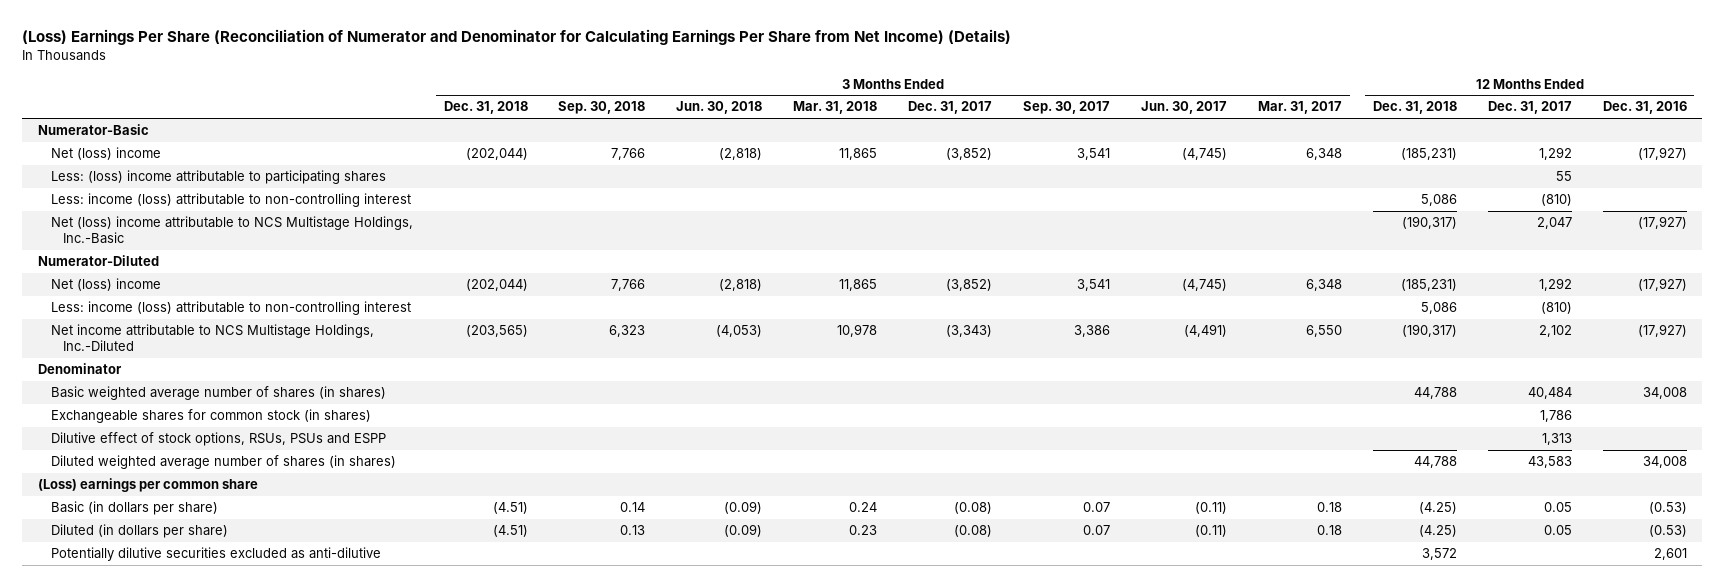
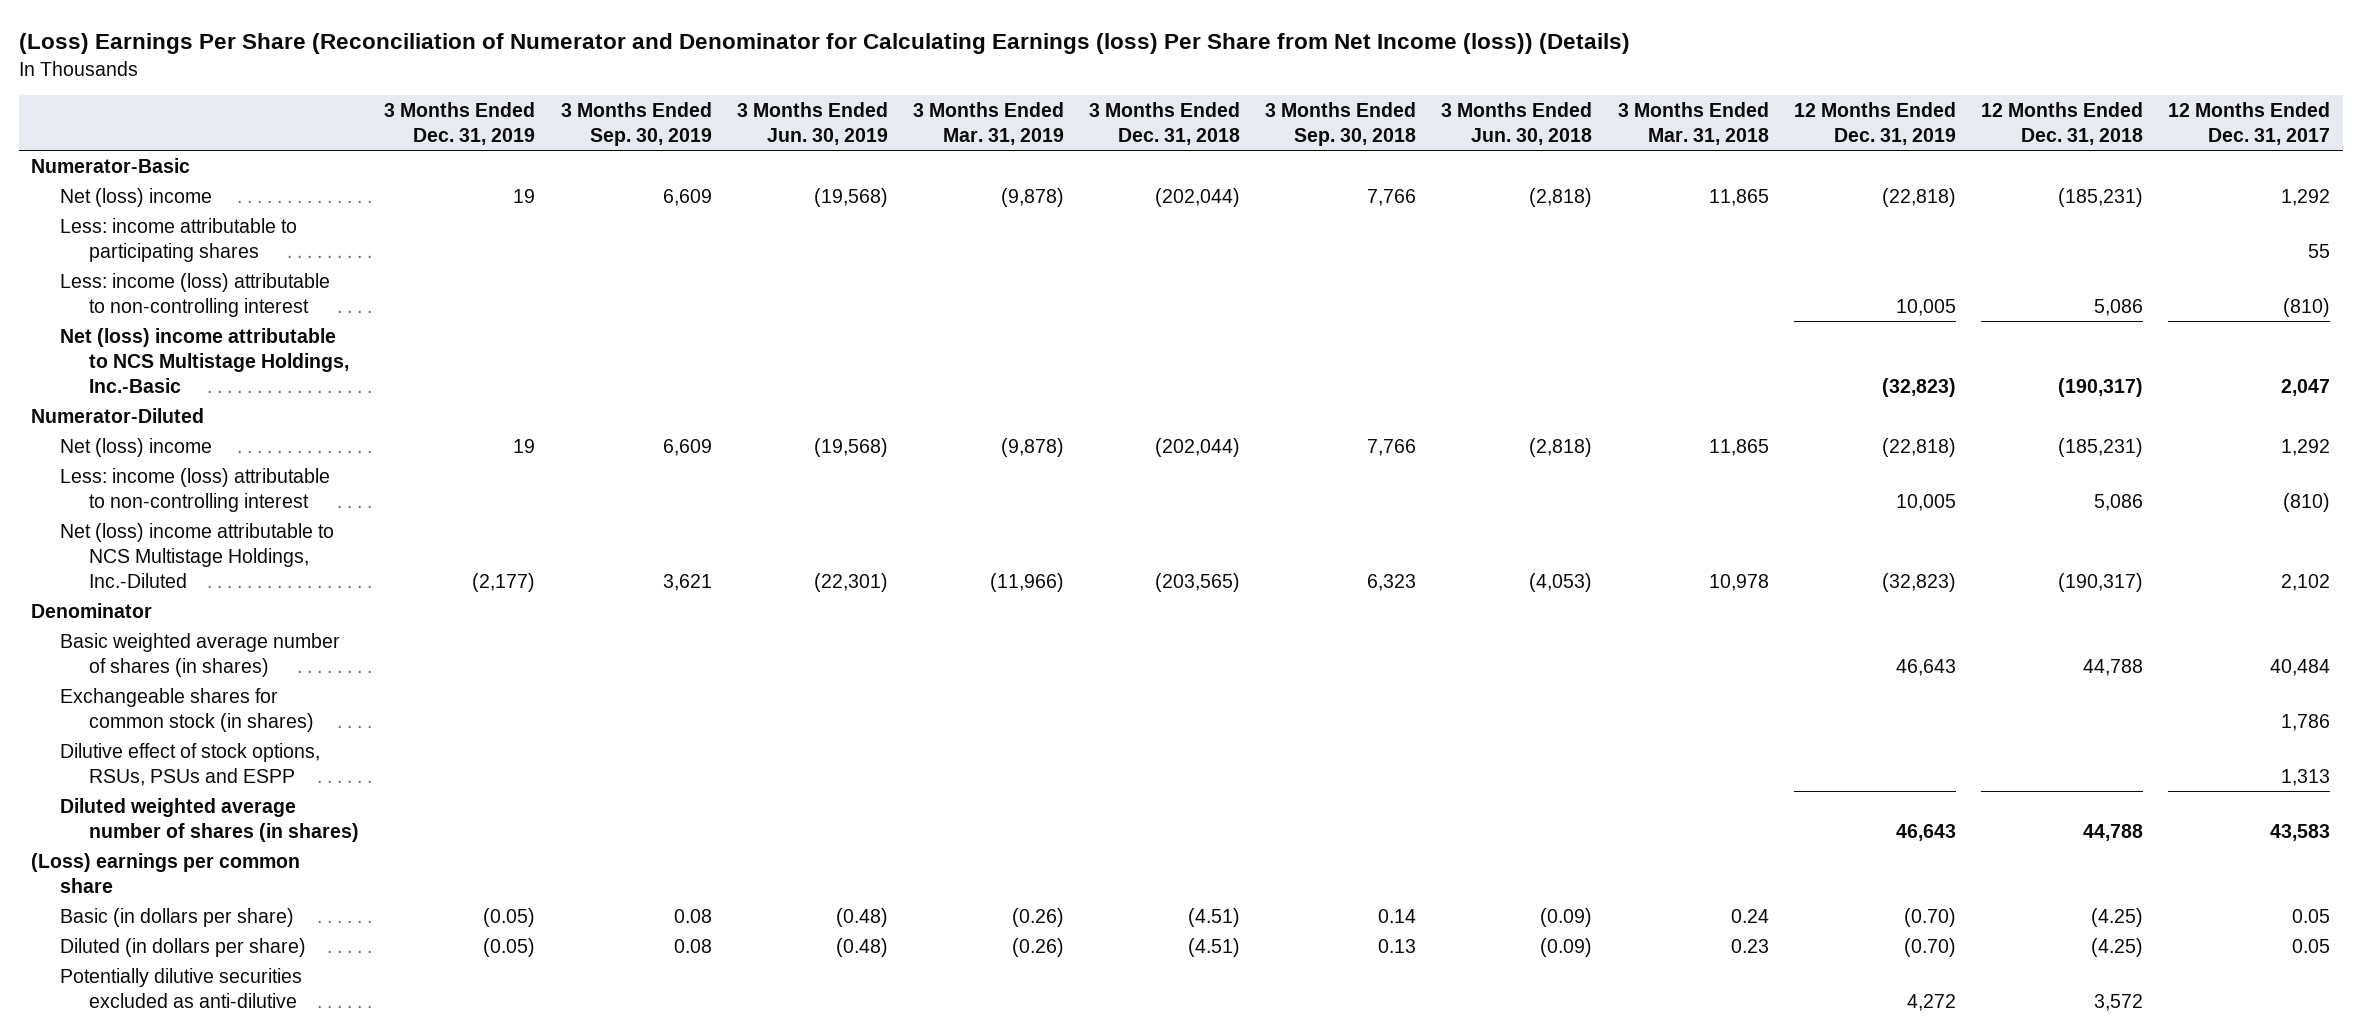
[22,29,1012,46] (Loss) Earnings Per Share (Reconciliation of Numerator and Denominator for Calculating Earnings Per Share from Net Income) (Details) -> [18,33,1630,55] (Loss) Earnings Per Share (Reconciliation of Numerator and Denominator for Calculating Earnings (loss) Per Share from Net Income (loss)) (Details)
[908,101,993,115] Dec. 31, 2017 -> none
[1023,101,1111,115] Sep. 30, 2017 -> none
[1141,101,1228,115] Jun. 30, 2017 -> none
[1257,101,1342,115] Mar. 31, 2017 -> none
[1602,101,1687,115] Dec. 31, 2016 -> none
none -> [384,102,536,146] 3 Months Ended Dec. 31, 2019
none -> [560,102,712,147] 3 Months Ended Sep. 30, 2019
none -> [736,102,888,146] 3 Months Ended Jun. 30, 2019
none -> [912,102,1064,146] 3 Months Ended Mar. 31, 2019
none -> [1793,102,1956,146] 12 Months Ended Dec. 31, 2019
[50,170,386,185] Less: (loss) income attributable to participating shares -> [60,217,298,262] Less: income attributable to participating shares
[50,324,374,352] Net income attributable to NCS Multistage Holdings, Inc.-Diluted -> [60,522,335,588] Net (loss) income attributable to NCS Multistage Holdings, Inc.-Diluted

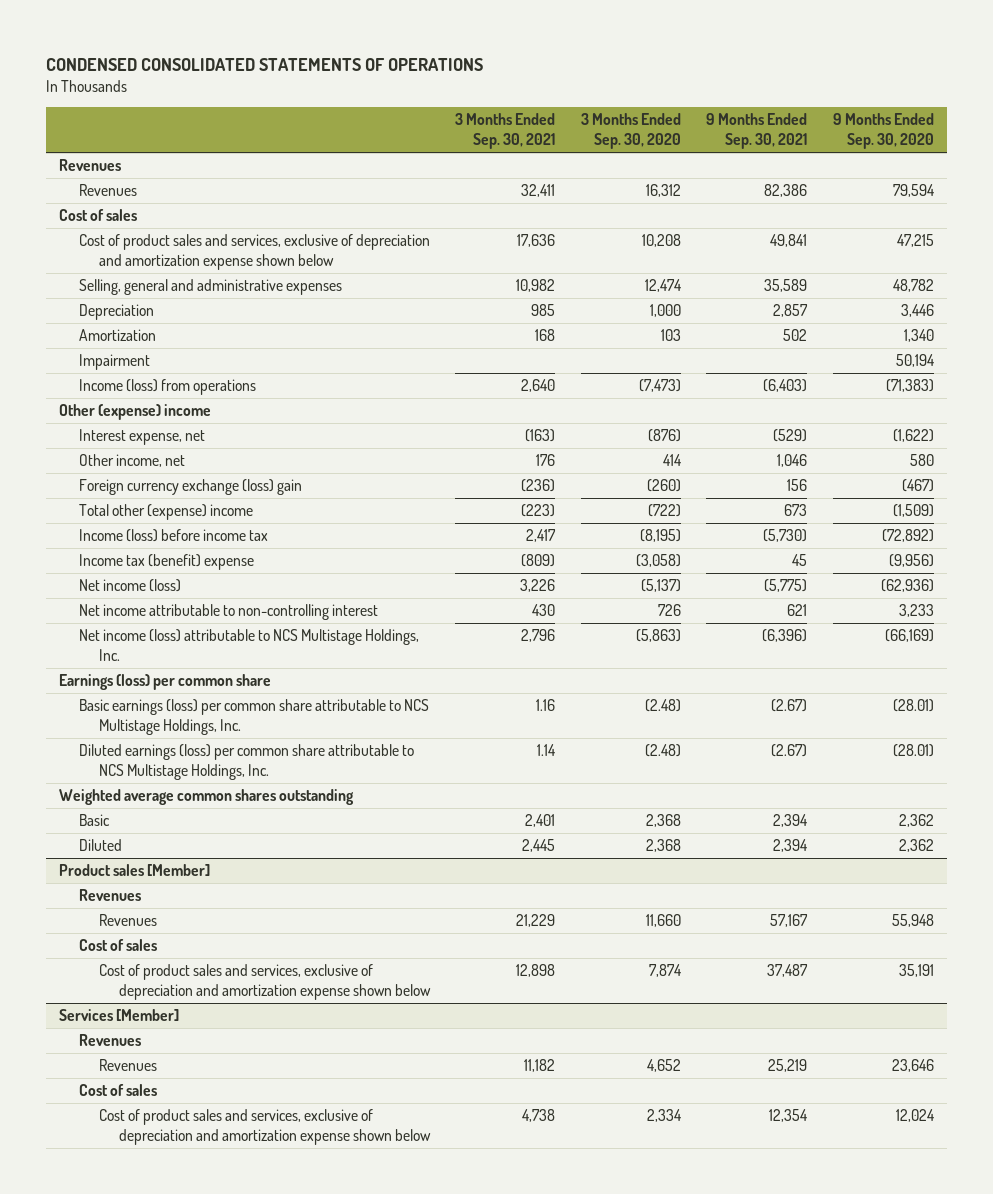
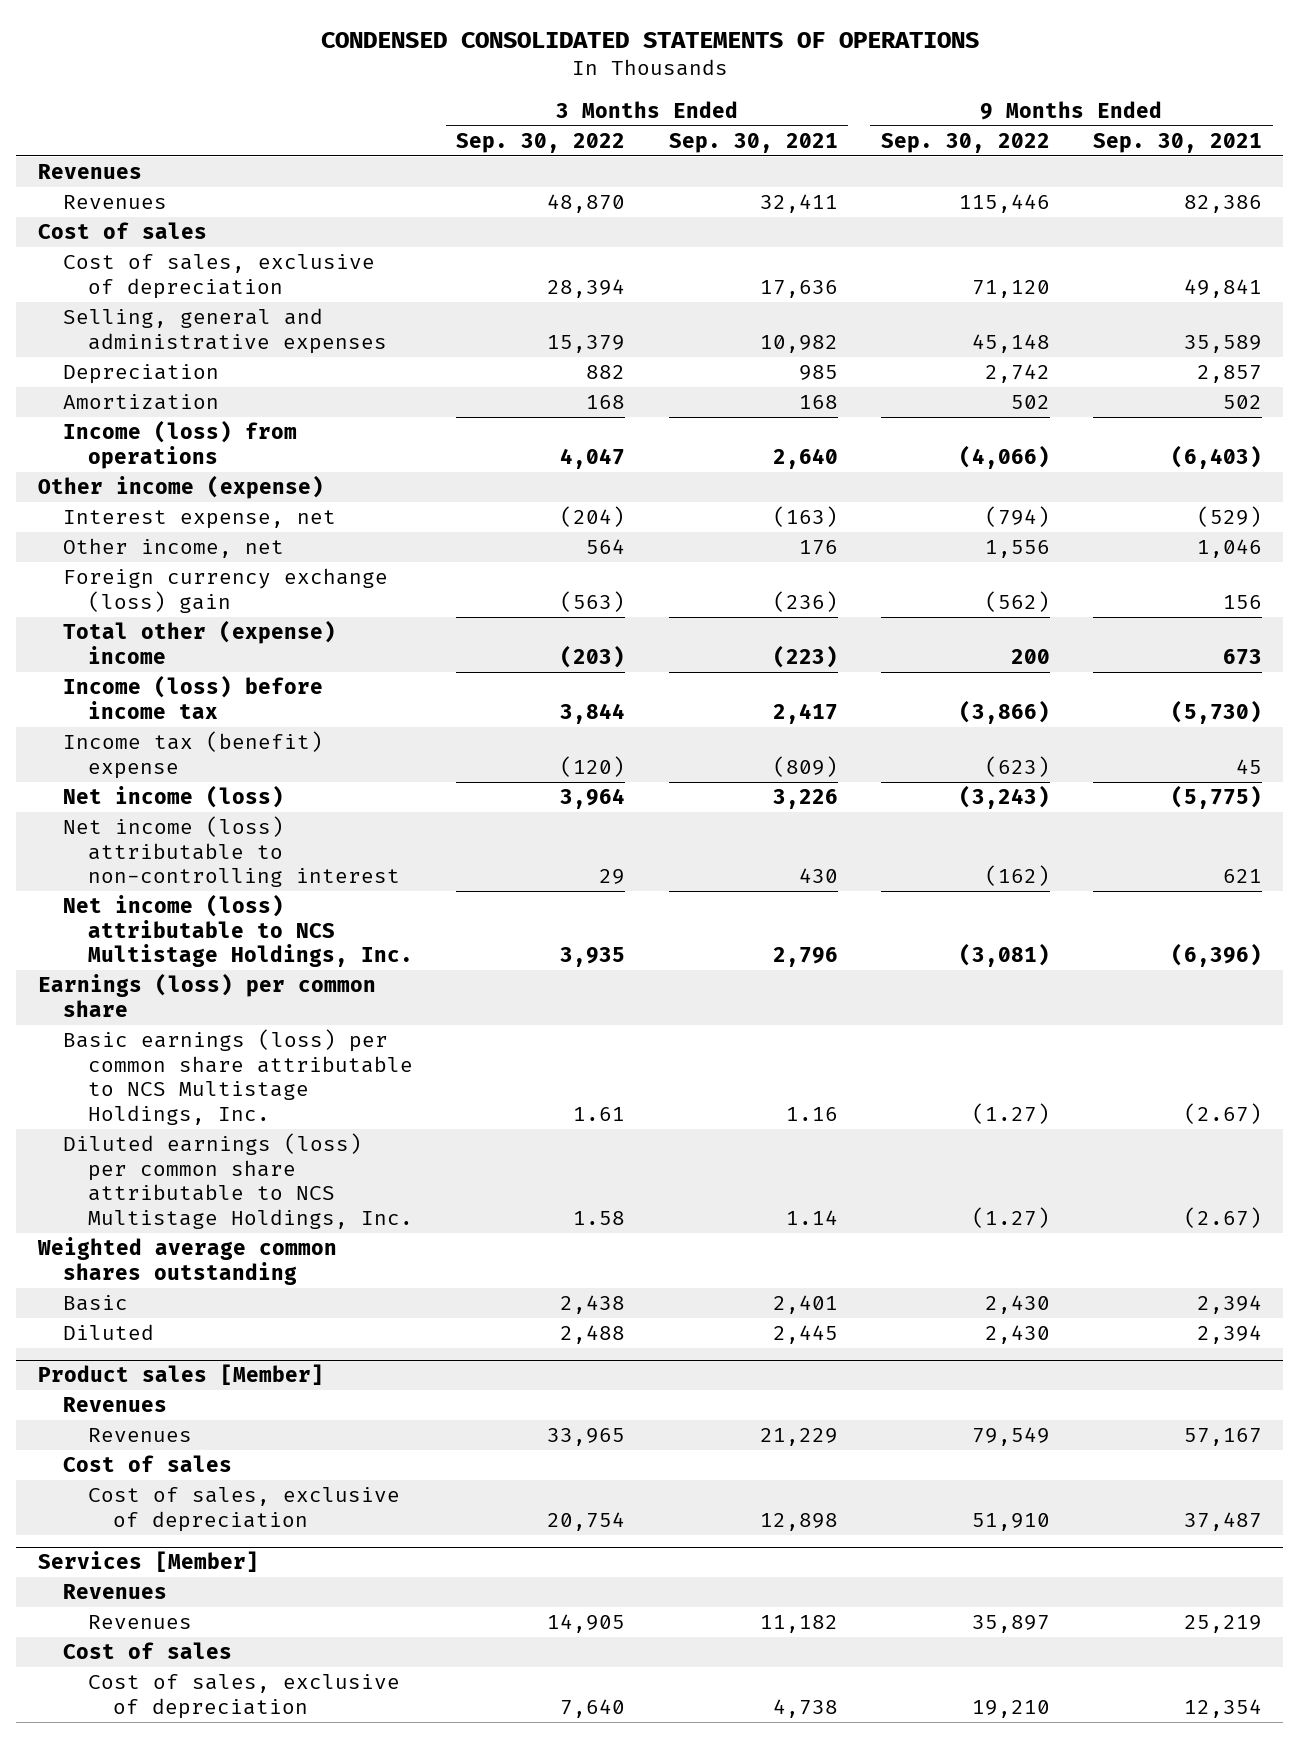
[580,113,681,150] 3 Months Ended Sep. 30, 2020 -> none
[832,113,934,150] 9 Months Ended Sep. 30, 2020 -> none
none -> [456,132,626,153] Sep. 30, 2022
none -> [880,132,1050,153] Sep. 30, 2022
[78,234,430,271] Cost of product sales and services, exclusive of depreciation and amortization expense shown below -> [63,254,376,299] Cost of sales, exclusive of depreciation
[78,354,150,371] Impairment -> none
[58,404,211,421] Other (expense) income -> [37,475,324,500] Other income (expense)
[78,604,378,621] Net income attributable to non-controlling interest -> [63,816,401,888] Net income (loss) attributable to non-controlling interest
[98,964,431,1001] Cost of product sales and services, exclusive of depreciation and amortization expense shown below -> [88,1487,401,1532] Cost of sales, exclusive of depreciation
[98,1109,431,1146] Cost of product sales and services, exclusive of depreciation and amortization expense shown below -> [88,1674,401,1719] Cost of sales, exclusive of depreciation

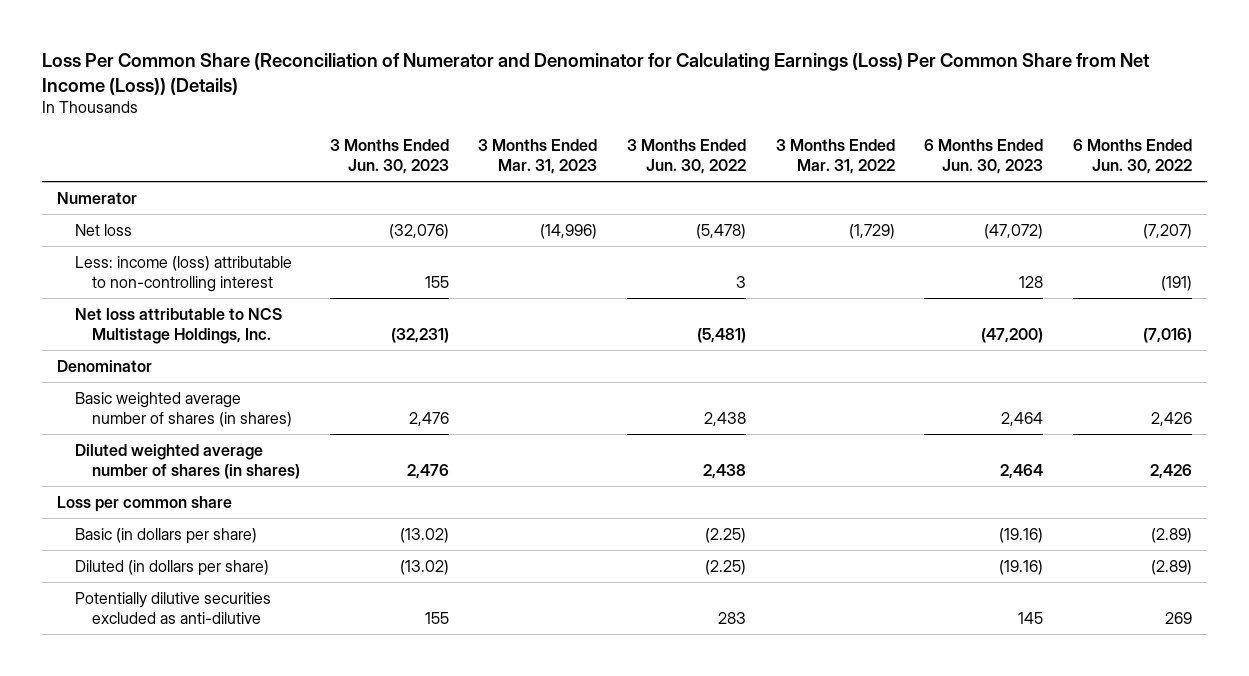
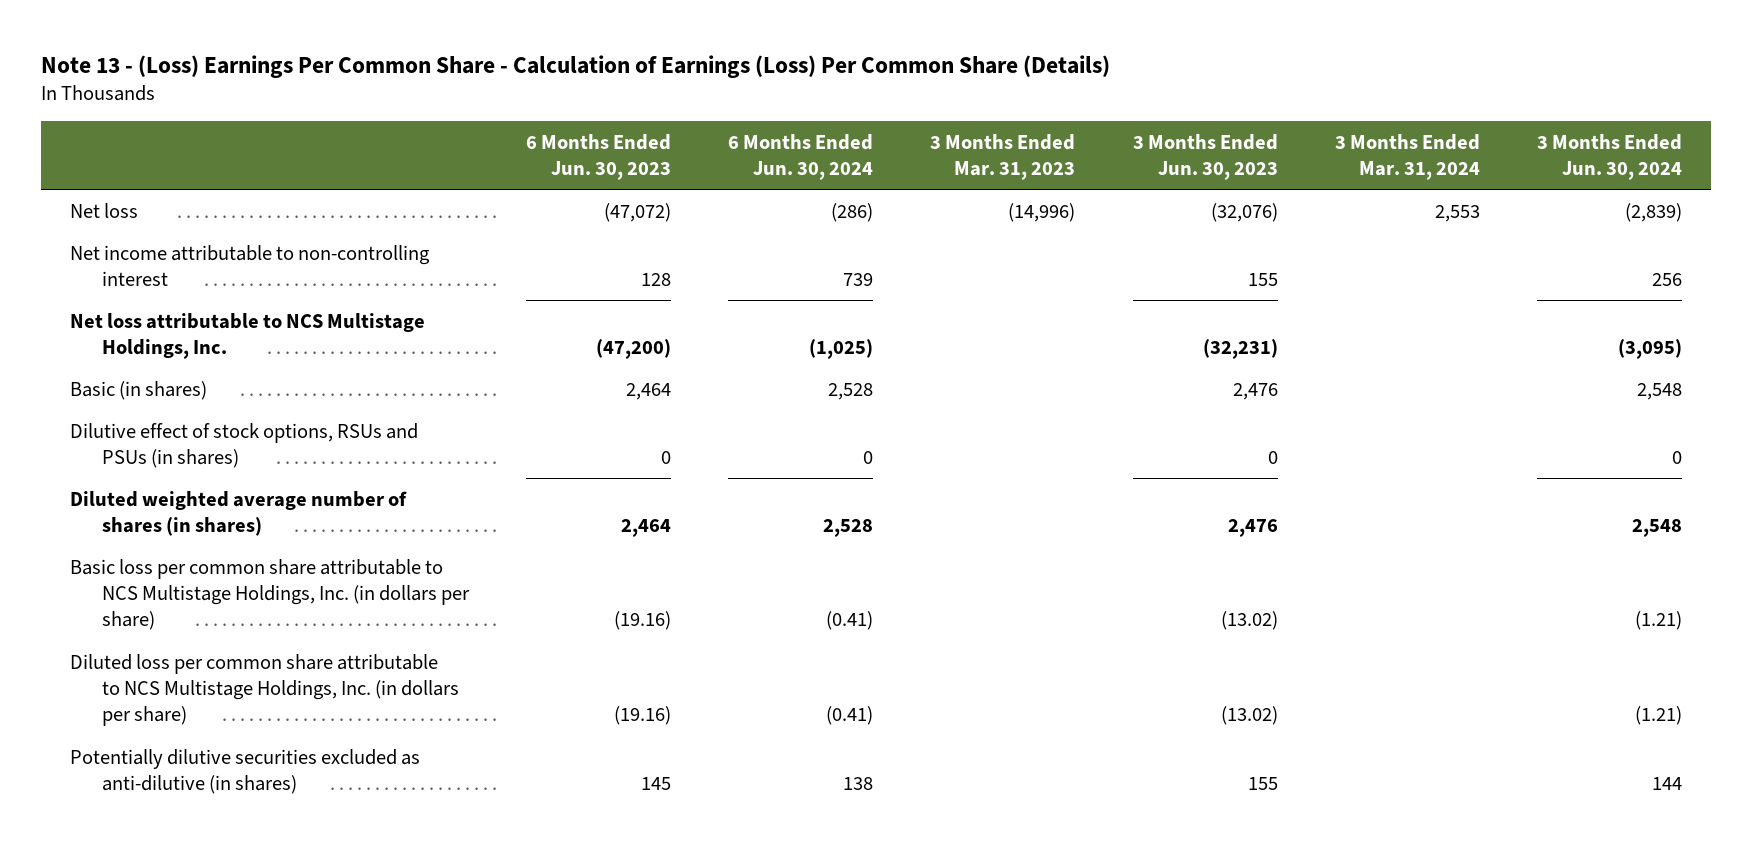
[42,53,1151,95] Loss Per Common Share (Reconciliation of Numerator and Denominator for Calculating Earnings (Loss) Per Common Share from Net Income (Loss)) (Details) -> [41,54,1111,78] Note 13 - (Loss) Earnings Per Common Share - Calculation of Earnings (Loss) Per Common Share (Details)
[627,138,747,175] 3 Months Ended Jun. 30, 2022 -> none
[775,138,895,175] 3 Months Ended Mar. 31, 2022 -> none
[1073,138,1193,175] 6 Months Ended Jun. 30, 2022 -> none
none -> [728,133,874,180] 6 Months Ended Jun. 30, 2024
none -> [1334,133,1480,180] 3 Months Ended Mar. 31, 2024
none -> [1537,133,1683,180] 3 Months Ended Jun. 30, 2024
[57,191,138,204] Numerator -> none
[74,255,292,293] Less: income (loss) attributable to non-controlling interest -> [69,244,430,286] Net income attributable to non-controlling interest
[57,359,153,372] Denominator -> none
[74,391,292,428] Basic weighted average number of shares (in shares) -> [69,380,207,400] Basic (in shares)
none -> [69,422,418,468] Dilutive effect of stock options, RSUs and PSUs (in shares)
[57,495,233,512] Loss per common share -> none
[74,527,257,544] Basic (in dollars per share) -> [69,558,470,631] Basic loss per common share attributable to NCS Multistage Holdings, Inc. (in dollars per share)
[74,559,269,576] Diluted (in dollars per share) -> [69,653,459,727] Diluted loss per common share attributable to NCS Multistage Holdings, Inc. (in dollars per share)
[74,591,271,625] Potentially dilutive securities excluded as anti-dilutive -> [69,748,420,794] Potentially dilutive securities excluded as anti-dilutive (in shares)

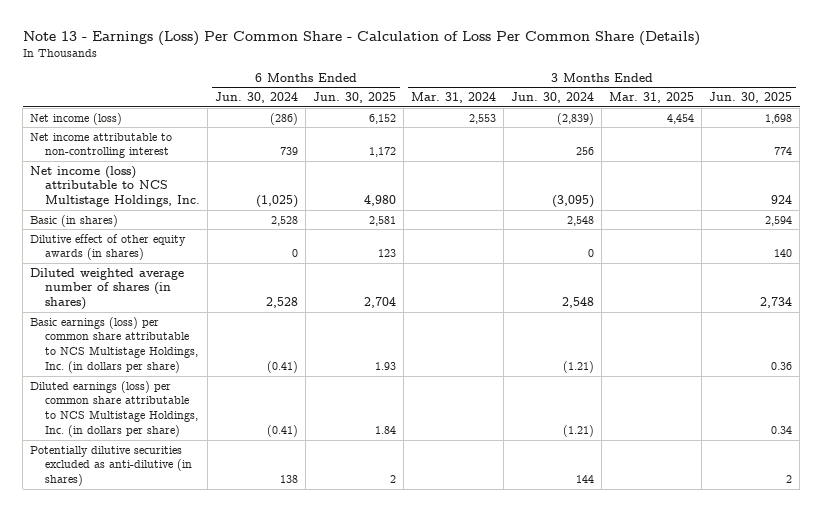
[41,54,1111,78] Note 13 - (Loss) Earnings Per Common Share - Calculation of Earnings (Loss) Per Common Share (Details) -> [22,31,700,47] Note 13 - Earnings (Loss) Per Common Share - Calculation of Loss Per Common Share (Details)
[525,133,671,180] 6 Months Ended Jun. 30, 2023 -> none
[930,133,1076,180] 3 Months Ended Mar. 31, 2023 -> none
[1132,133,1278,180] 3 Months Ended Jun. 30, 2023 -> none
none -> [313,92,397,104] Jun. 30, 2025
none -> [609,92,695,104] Mar. 31, 2025
none -> [709,92,793,104] Jun. 30, 2025
[69,202,138,218] Net loss -> [30,112,123,125] Net income (loss)
[69,312,425,359] Net loss attributable to NCS Multistage Holdings, Inc. -> [30,165,201,208] Net income (loss) attributable to NCS Multistage Holdings, Inc.
[69,422,418,468] Dilutive effect of stock options, RSUs and PSUs (in shares) -> [30,233,187,261] Dilutive effect of other equity awards (in shares)
[69,558,470,631] Basic loss per common share attributable to NCS Multistage Holdings, Inc. (in dollars per share) -> [30,316,199,374] Basic earnings (loss) per common share attributable to NCS Multistage Holdings, Inc. (in dollars per share)
[69,653,459,727] Diluted loss per common share attributable to NCS Multistage Holdings, Inc. (in dollars per share) -> [30,380,199,438] Diluted earnings (loss) per common share attributable to NCS Multistage Holdings, Inc. (in dollars per share)

